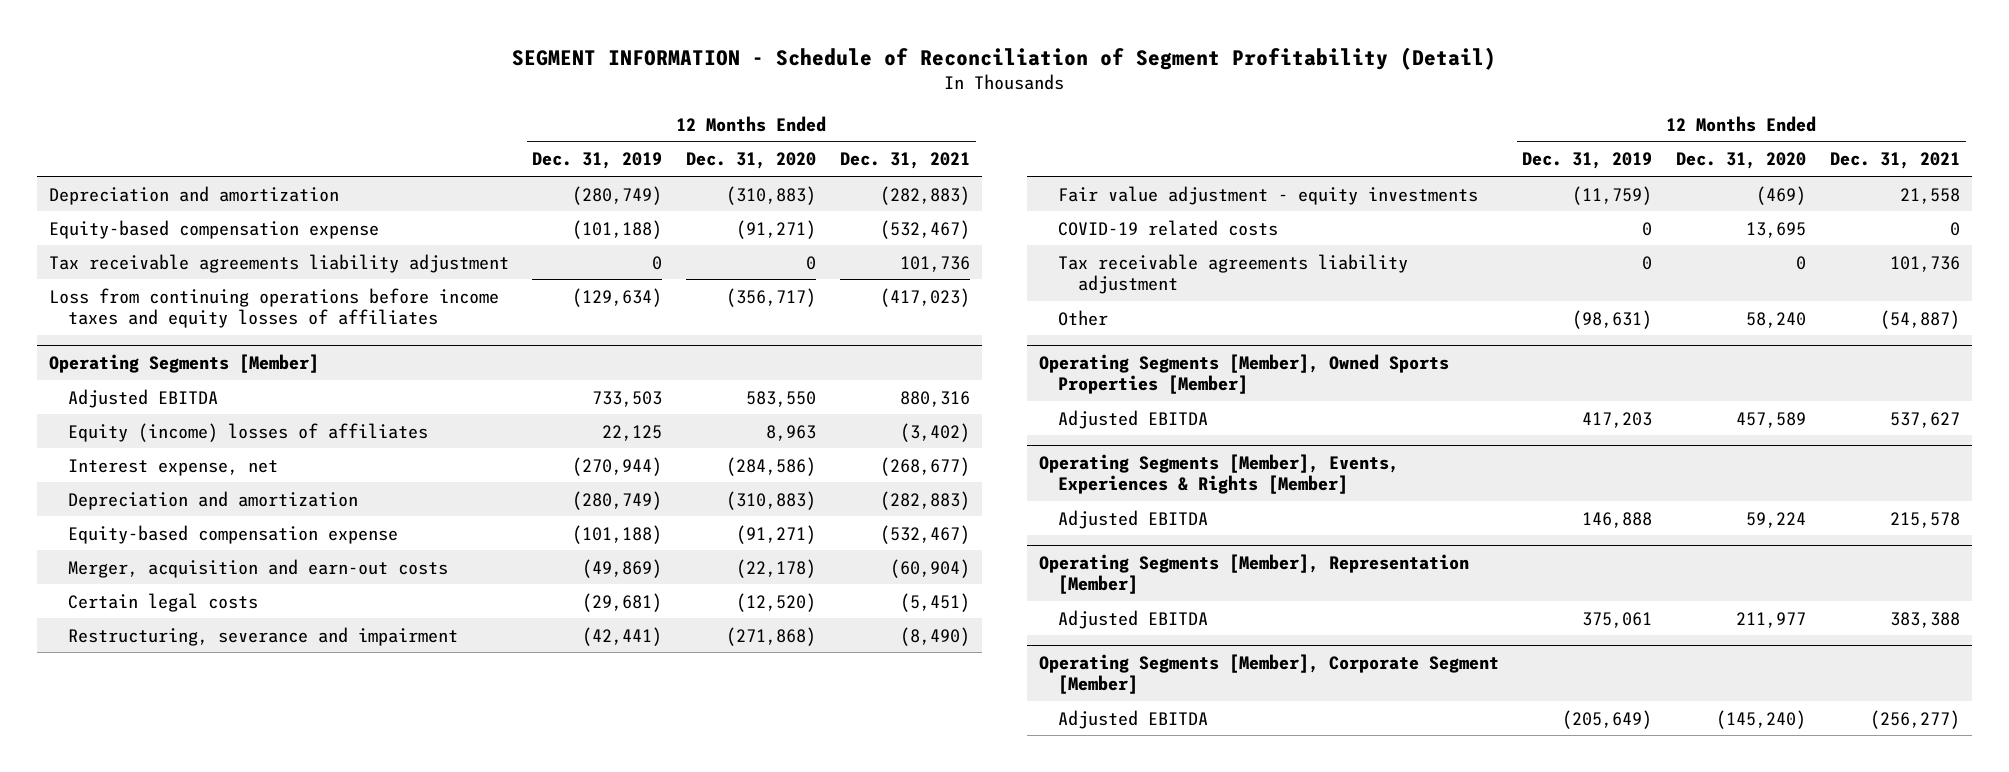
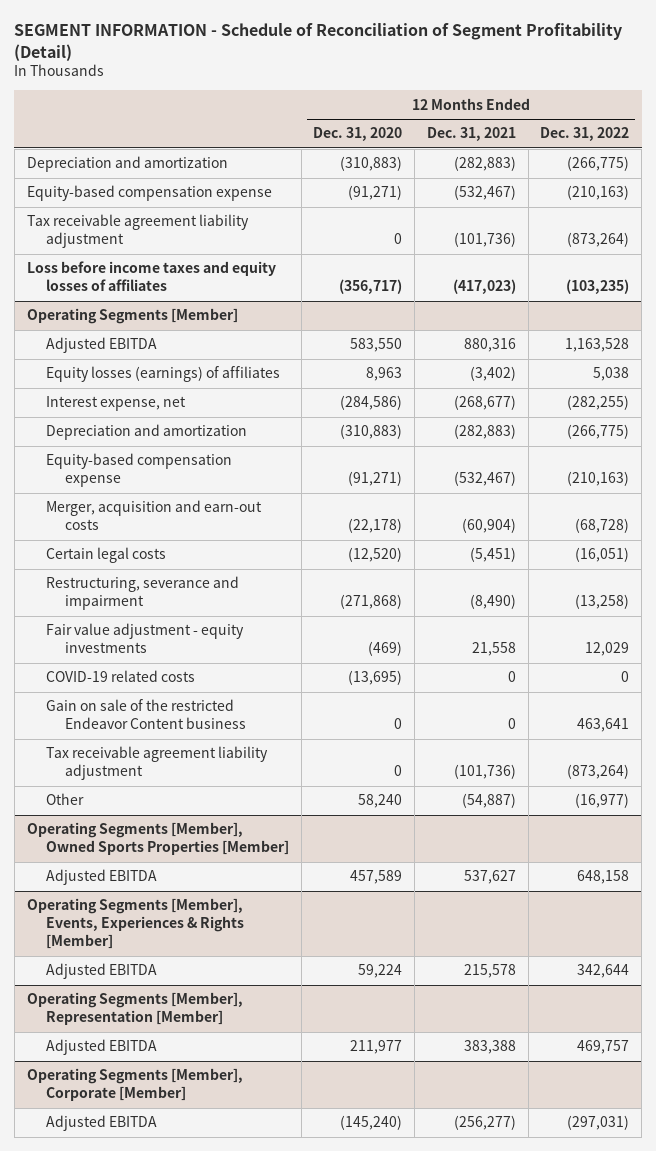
[532,152,663,170] Dec. 31, 2019 -> none
none -> [540,127,630,142] Dec. 31, 2022
[48,253,509,273] Tax receivable agreements liability adjustment -> [26,214,249,249] Tax receivable agreement liability adjustment
[899,255,970,272] 101,736 -> [453,232,516,248] (101,736)
[48,287,499,328] Loss from continuing operations before income taxes and equity losses of affiliates -> [26,261,276,292] Loss before income taxes and equity losses of affiliates
[68,422,429,442] Equity (income) losses of affiliates -> [45,366,280,383] Equity losses (earnings) of affiliates
[1746,221,1807,238] 13,695 -> [348,670,403,686] (13,695)
none -> [45,699,247,730] Gain on sale of the restricted Endeavor Content business
[1058,253,1409,294] Tax receivable agreements liability adjustment -> [45,746,268,781] Tax receivable agreement liability adjustment
[1889,255,1960,272] 101,736 -> [453,764,516,780] (101,736)
[1038,654,1499,695] Operating Segments [Member], Corporate Segment [Member] -> [26,1068,243,1102] Operating Segments [Member], Corporate [Member]

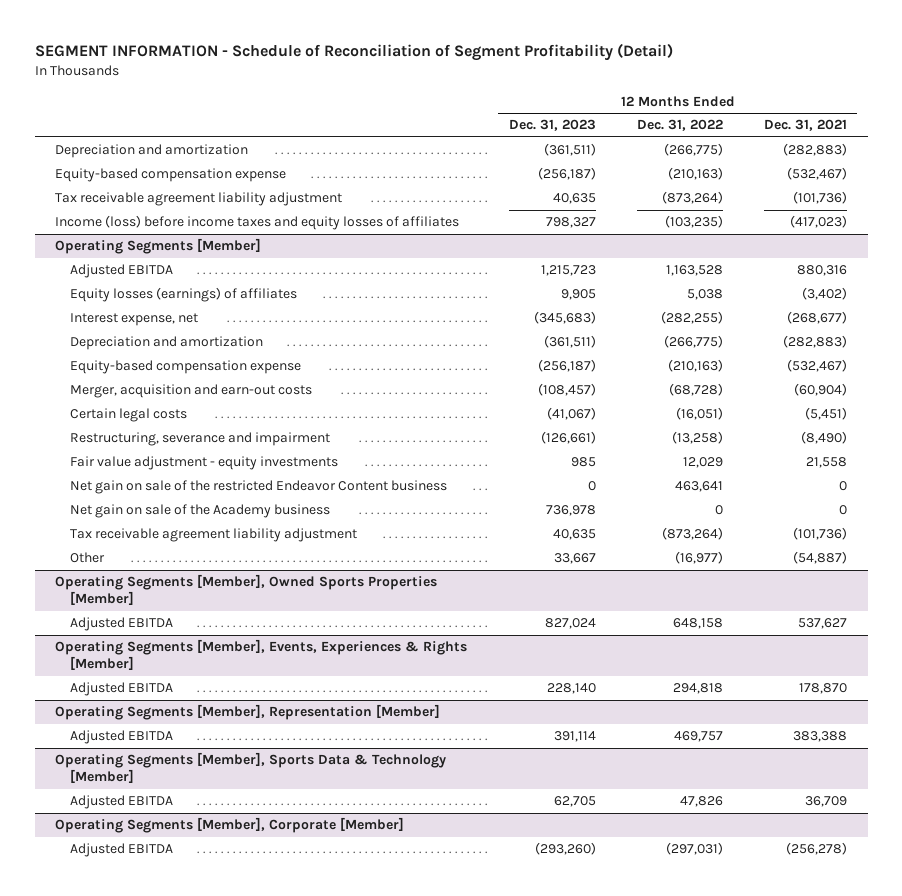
[313,127,403,142] Dec. 31, 2020 -> none
none -> [508,119,596,132] Dec. 31, 2023
[26,261,276,292] Loss before income taxes and equity losses of affiliates -> [55,215,460,231] Income (loss) before income taxes and equity losses of affiliates
[45,670,195,683] COVID-19 related costs -> none
[45,699,247,730] Gain on sale of the restricted Endeavor Content business -> [70,480,448,495] Net gain on sale of the restricted Endeavor Content business
none -> [70,504,331,519] Net gain on sale of the Academy business
[463,964,516,979] 215,578 -> [799,683,848,695] 178,870
[577,964,630,979] 342,644 -> [672,683,723,695] 294,818
none -> [55,752,447,784] Operating Segments [Member], Sports Data & Technology [Member]
none -> [70,795,174,810] Adjusted EBITDA
[453,1115,516,1131] (256,277) -> [786,842,848,856] (256,278)

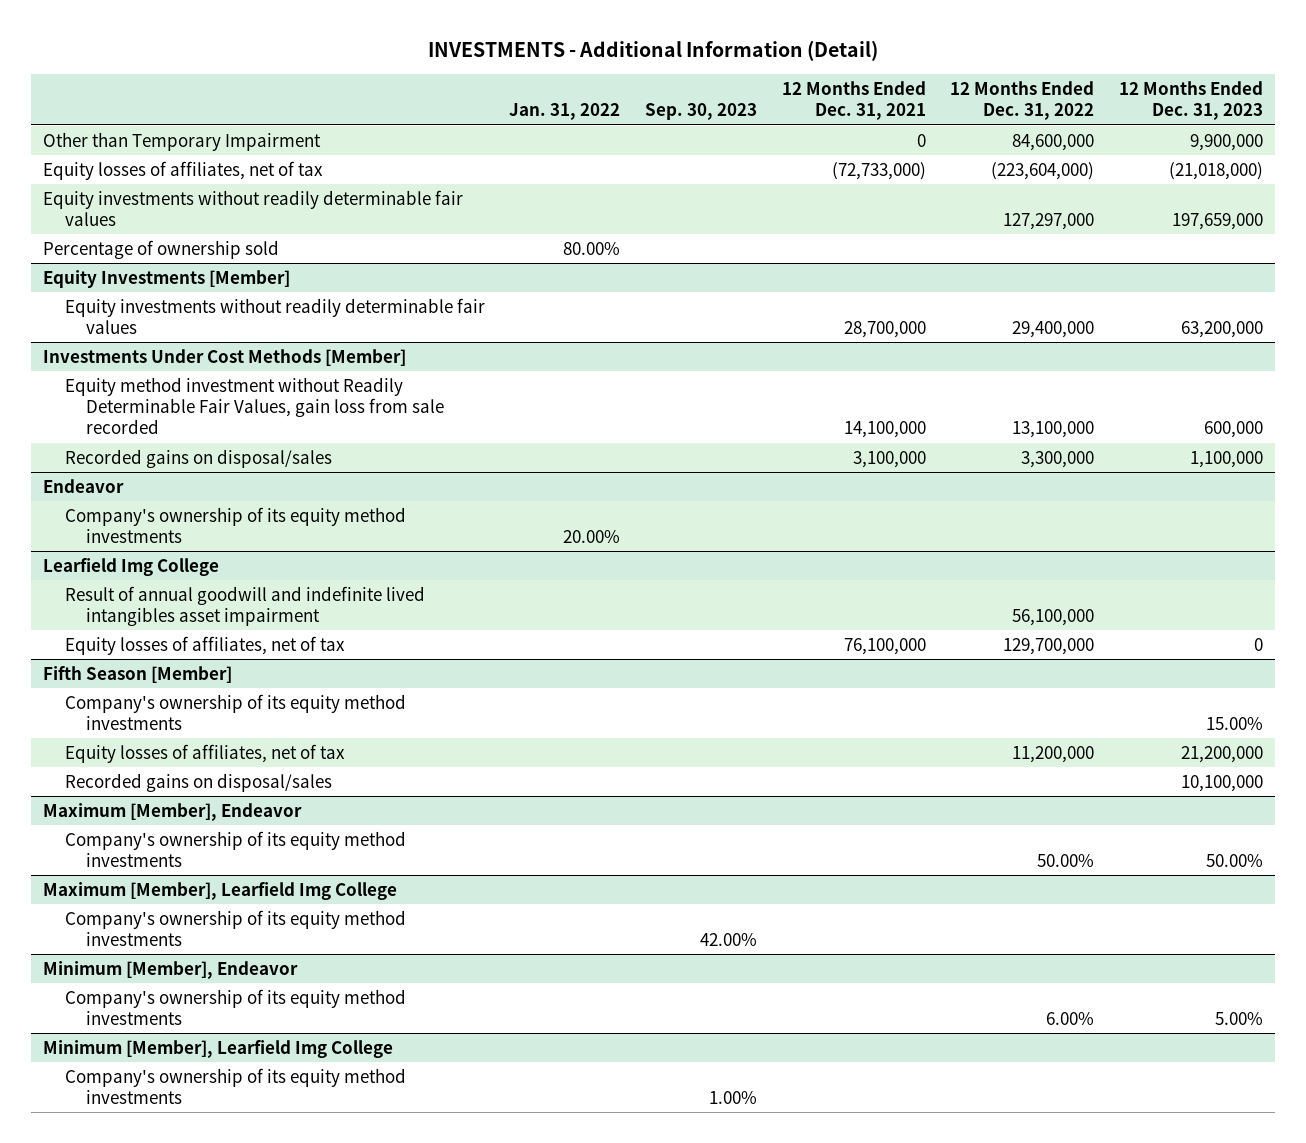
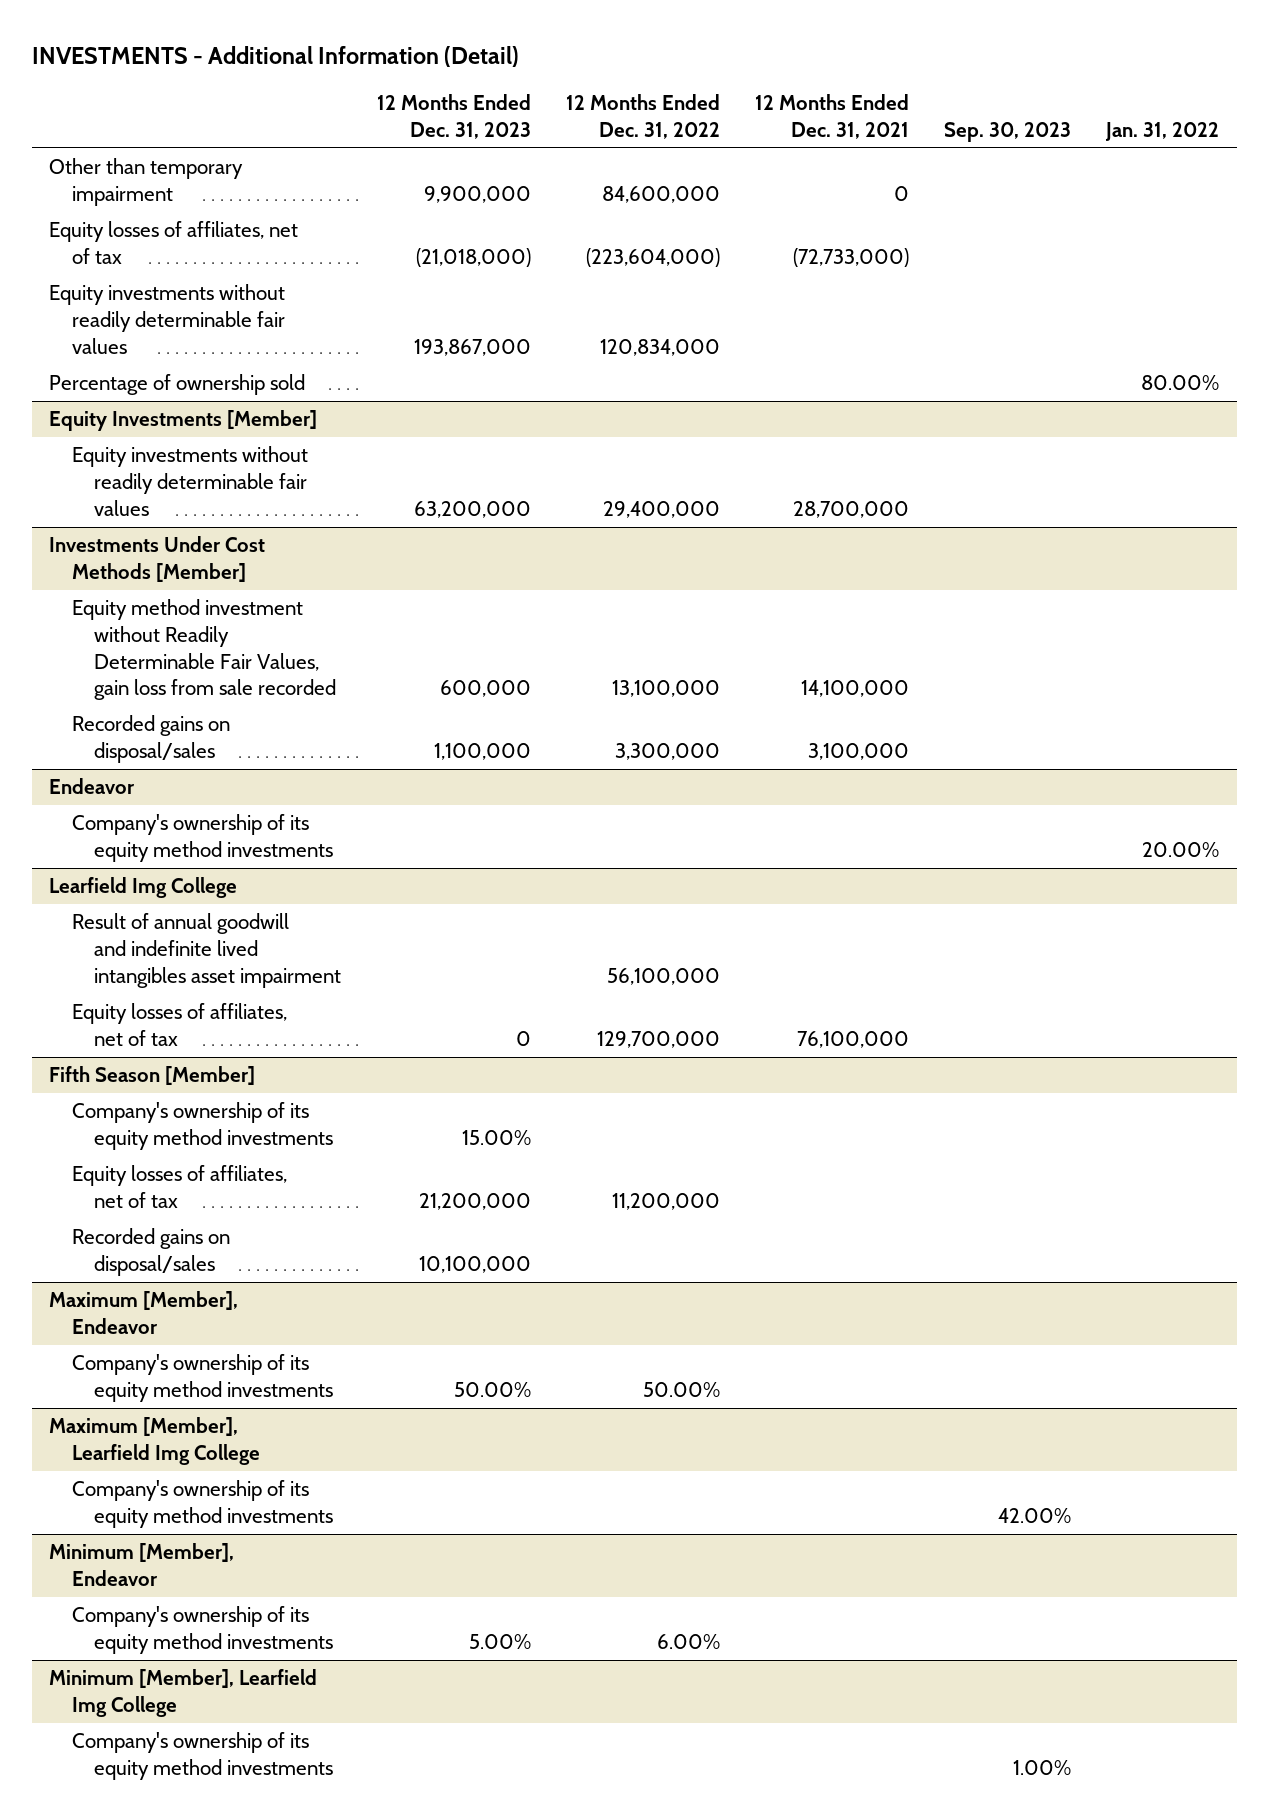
[42,131,321,151] Other than Temporary Impairment -> [49,158,244,207] Other than temporary impairment
[1003,213,1095,231] 127,297,000 -> [599,338,720,356] 120,834,000
[1171,213,1263,231] 197,659,000 -> [413,338,531,356] 193,867,000

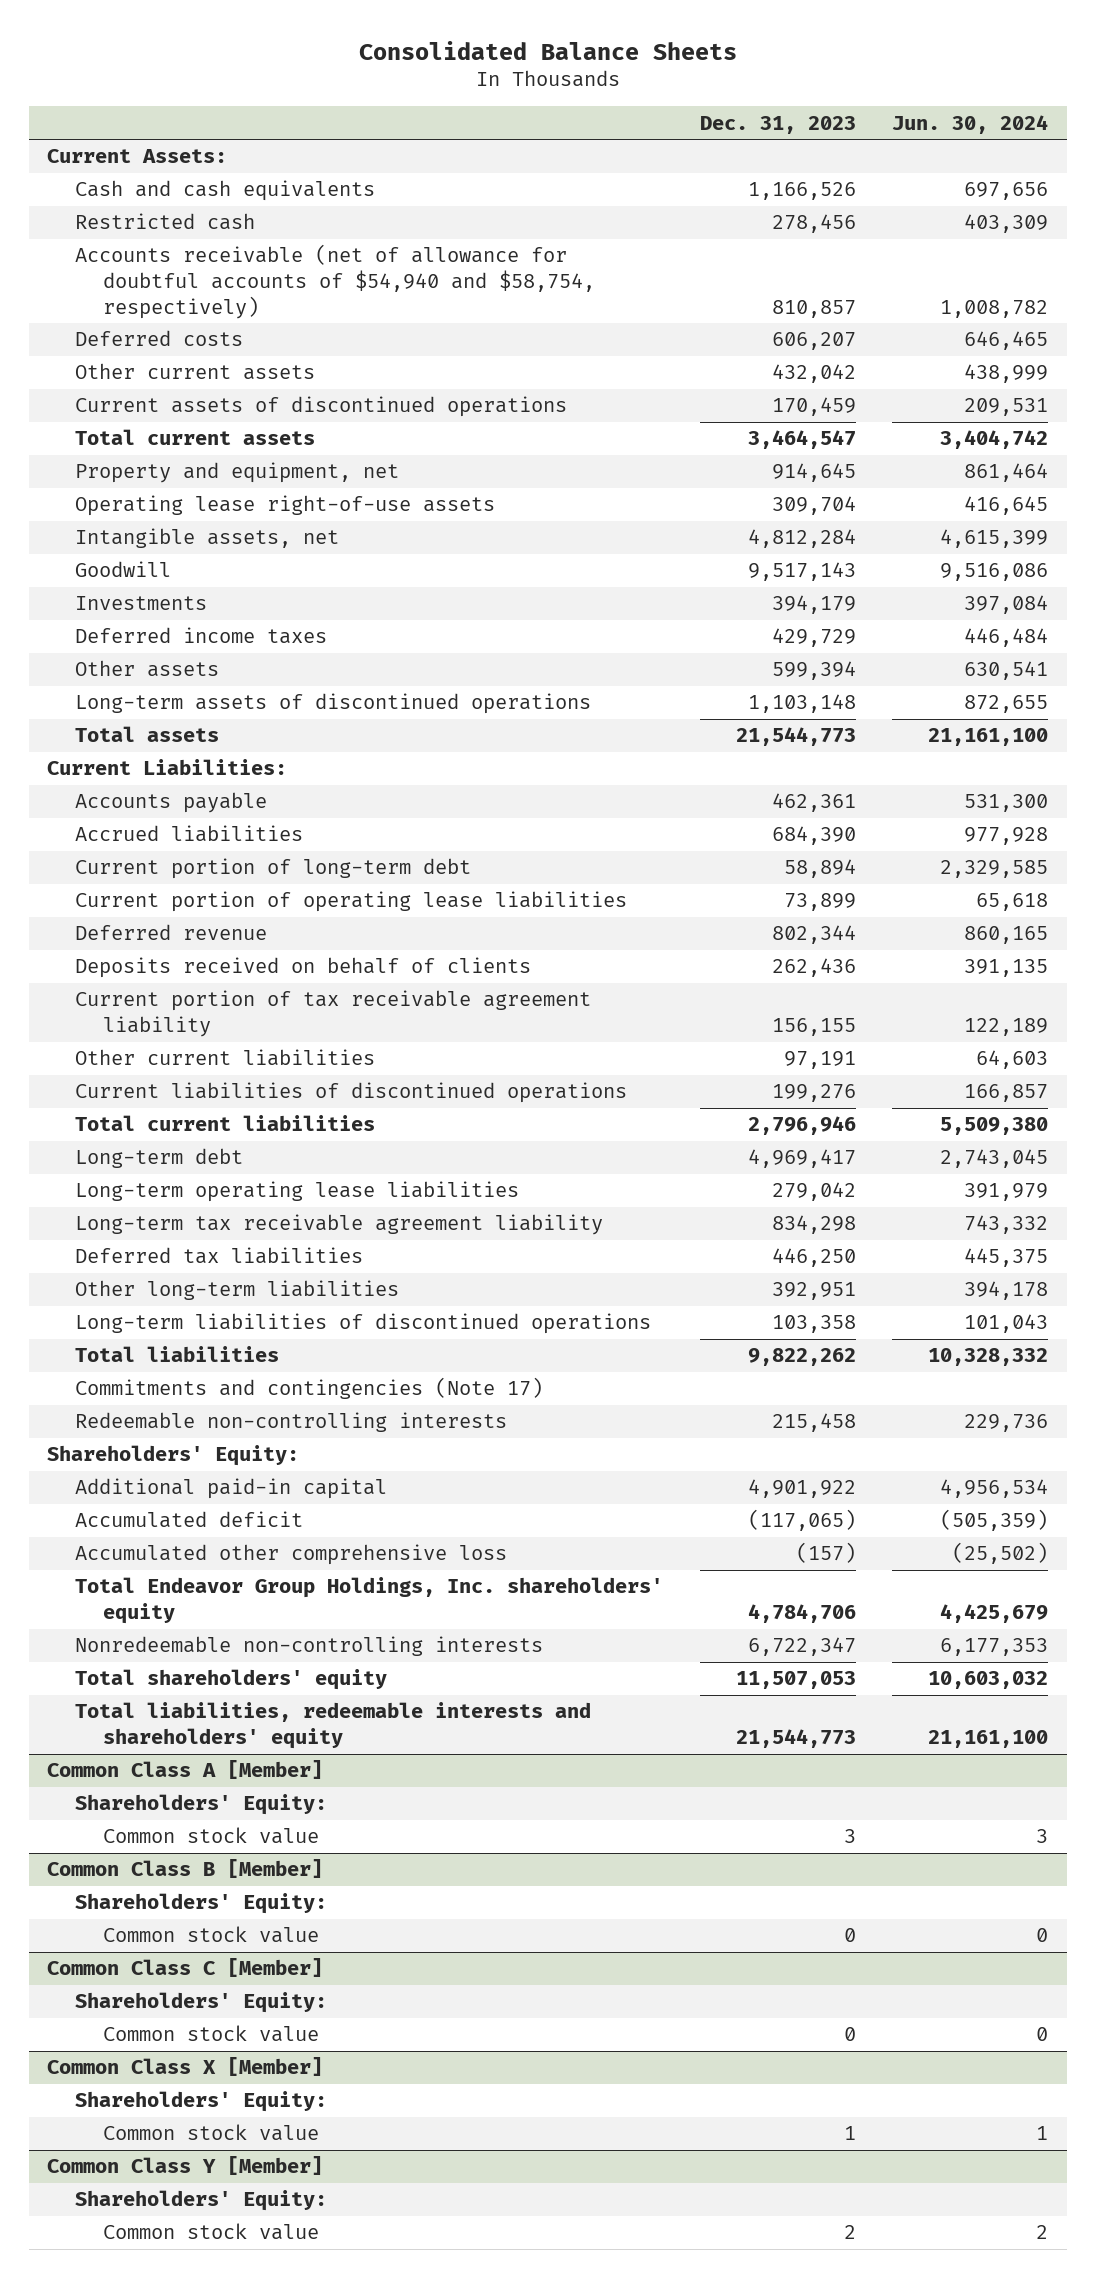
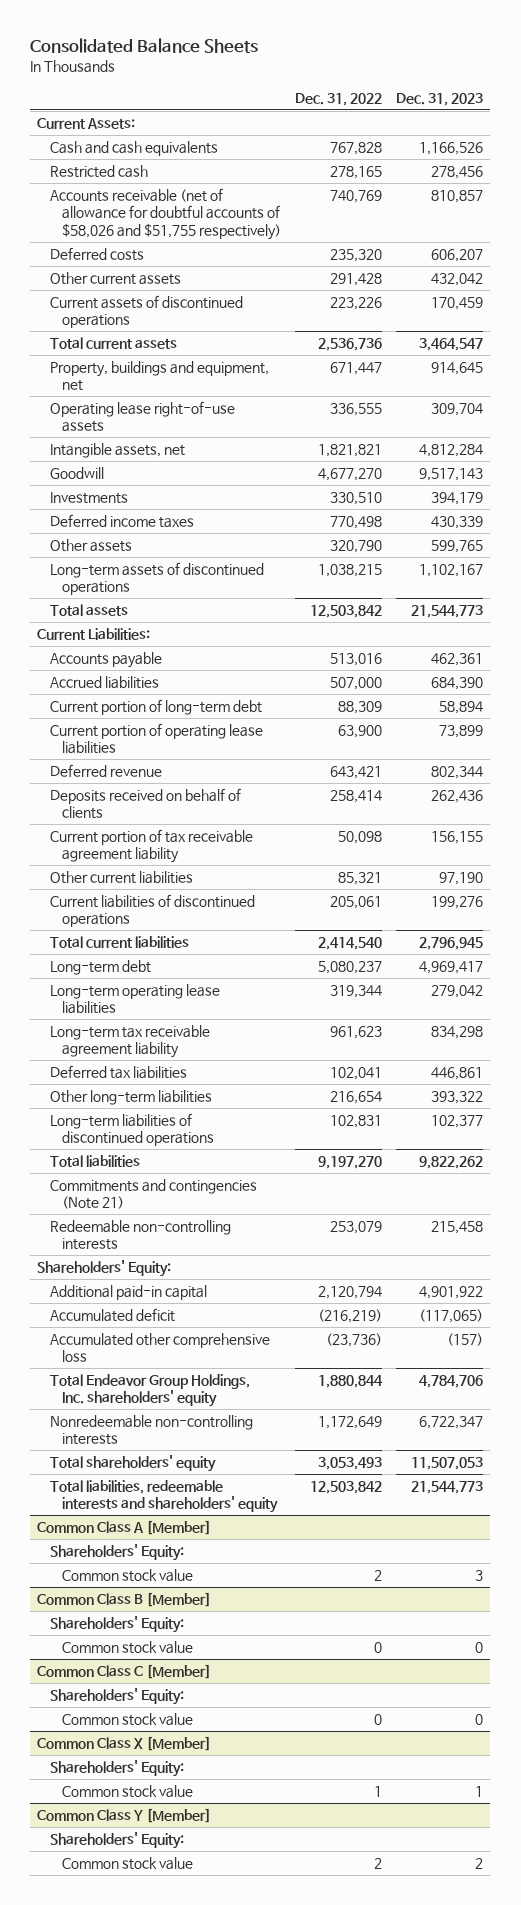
[892,114,1049,134] Jun. 30, 2024 -> none
none -> [295,92,383,106] Dec. 31, 2022
[74,244,595,319] Accounts receivable (net of allowance for doubtful accounts of $54,940 and $58,754, respectively) -> [49,188,281,240] Accounts receivable (net of allowance for doubtful accounts of $58,026 and $51,755 respectively)
[74,462,399,484] Property and equipment, net -> [49,361,269,392] Property, buildings and equipment, net
[771,628,856,648] 429,729 -> [431,516,484,530] 430,339
[771,661,856,681] 599,394 -> [431,540,484,554] 599,765
[747,694,856,714] 1,103,148 -> [419,564,484,578] 1,102,167
[783,1051,856,1070] 97,191 -> [439,872,484,886] 97,190
[747,1116,856,1136] 2,796,946 -> [419,937,484,951] 2,796,945
[771,1248,856,1268] 446,250 -> [431,1067,484,1081] 446,861
[771,1282,856,1301] 392,951 -> [431,1091,484,1105] 393,322
[771,1315,856,1334] 103,358 -> [431,1115,484,1129] 102,377
[74,1377,543,1400] Commitments and contingencies (Note 17) -> [49,1179,257,1210] Commitments and contingencies (Note 21)

